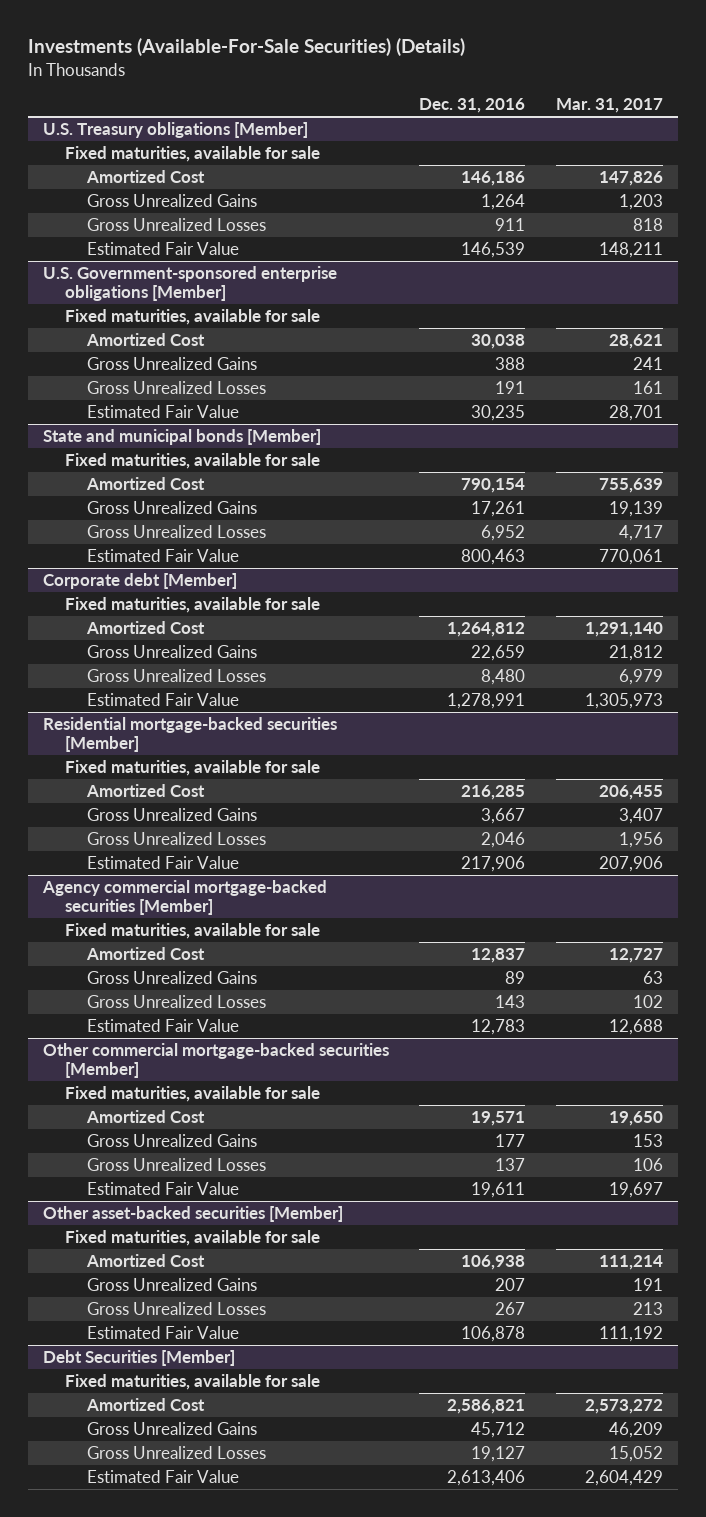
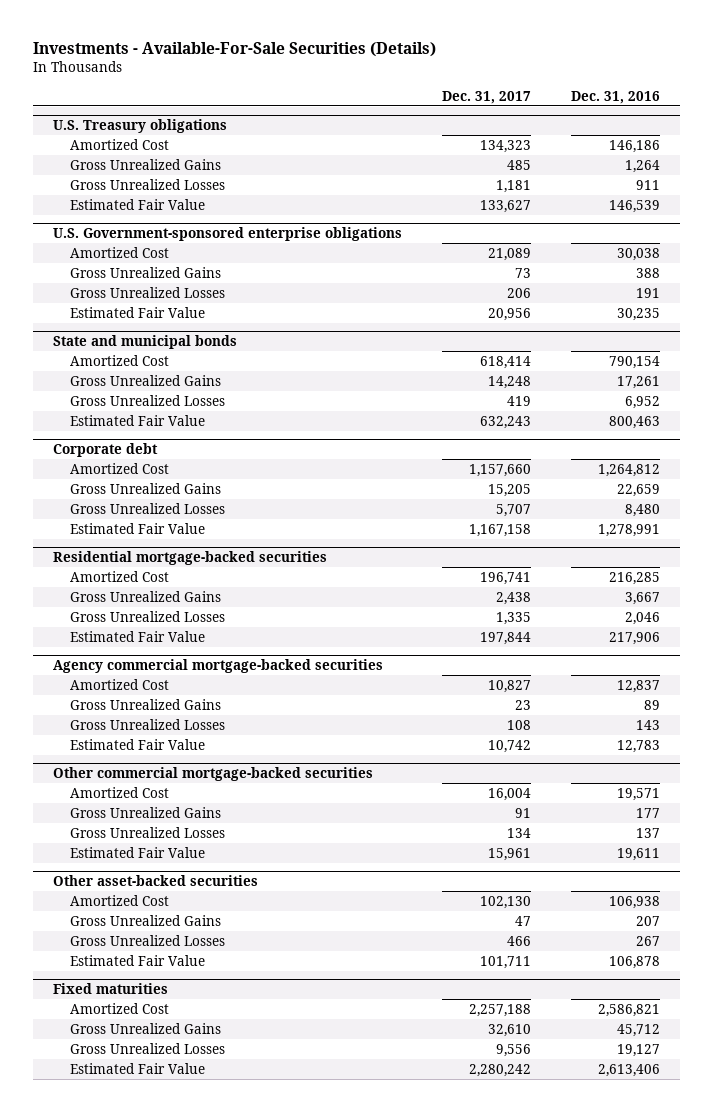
[27,38,465,57] Investments (Available-For-Sale Securities) (Details) -> [33,42,437,58] Investments - Available-For-Sale Securities (Details)
[555,98,663,114] Mar. 31, 2017 -> none
none -> [441,90,531,104] Dec. 31, 2017
[64,145,320,162] Fixed maturities, available for sale -> none
[42,121,308,138] U.S. Treasury obligations [Member] -> [53,119,228,134] U.S. Treasury obligations
[64,308,320,325] Fixed maturities, available for sale -> none
[42,265,337,301] U.S. Government-sponsored enterprise obligations [Member] -> [53,227,403,242] U.S. Government-sponsored enterprise obligations
[64,452,320,469] Fixed maturities, available for sale -> none
[42,428,321,445] State and municipal bonds [Member] -> [53,335,238,350] State and municipal bonds
[64,596,320,613] Fixed maturities, available for sale -> none
[42,572,237,589] Corporate debt [Member] -> [53,443,159,458] Corporate debt
[64,759,320,776] Fixed maturities, available for sale -> none
[42,716,337,752] Residential mortgage-backed securities [Member] -> [53,551,328,566] Residential mortgage-backed securities
[64,922,320,939] Fixed maturities, available for sale -> none
[41,879,327,915] Agency commercial mortgage-backed securities [Member] -> [53,659,384,674] Agency commercial mortgage-backed securities
[64,1085,320,1102] Fixed maturities, available for sale -> none
[42,1042,389,1078] Other commercial mortgage-backed securities [Member] -> [53,767,374,782] Other commercial mortgage-backed securities
[64,1229,320,1246] Fixed maturities, available for sale -> none
[42,1205,343,1222] Other asset-backed securities [Member] -> [53,875,259,887] Other asset-backed securities
[64,1373,320,1390] Fixed maturities, available for sale -> none
[42,1349,235,1366] Debt Securities [Member] -> [53,983,169,995] Fixed maturities

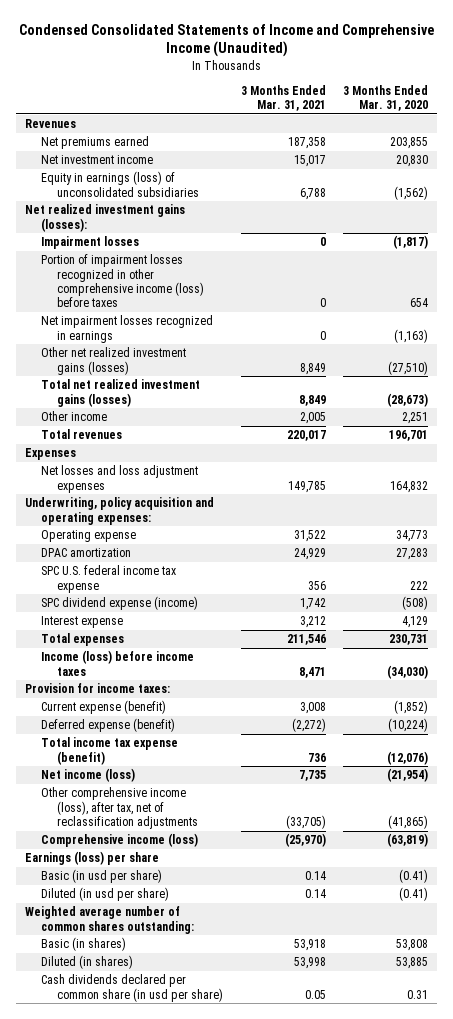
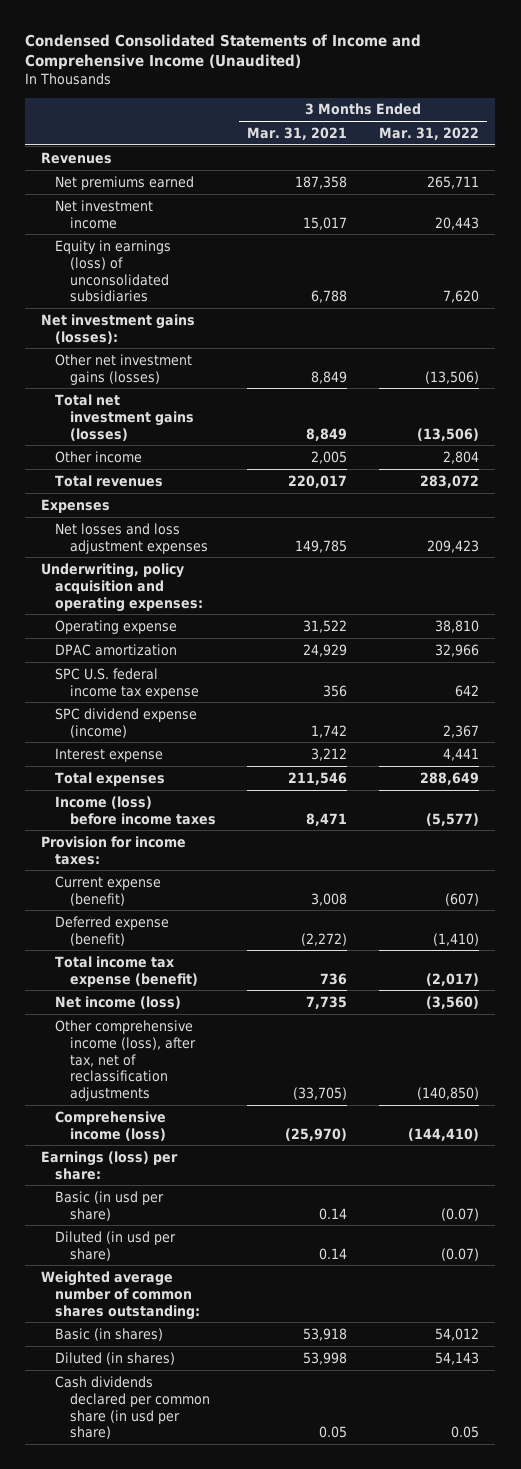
[343,84,429,112] 3 Months Ended Mar. 31, 2020 -> none
none -> [379,126,480,140] Mar. 31, 2022
[40,236,139,250] Impairment losses -> none
[40,254,204,308] Portion of impairment losses recognized in other comprehensive income (loss) before taxes -> none
[40,315,213,343] Net impairment losses recognized in earnings -> none
[25,204,186,232] Net realized investment gains (losses): -> [41,313,196,344] Net investment gains (losses):
[40,347,186,375] Other net realized investment gains (losses) -> [55,353,193,385] Other net investment gains (losses)
[40,379,200,407] Total net realized investment gains (losses) -> [55,393,194,441] Total net investment gains (losses)
[25,851,160,866] Earnings (loss) per share -> [41,1150,179,1180] Earnings (loss) per share:

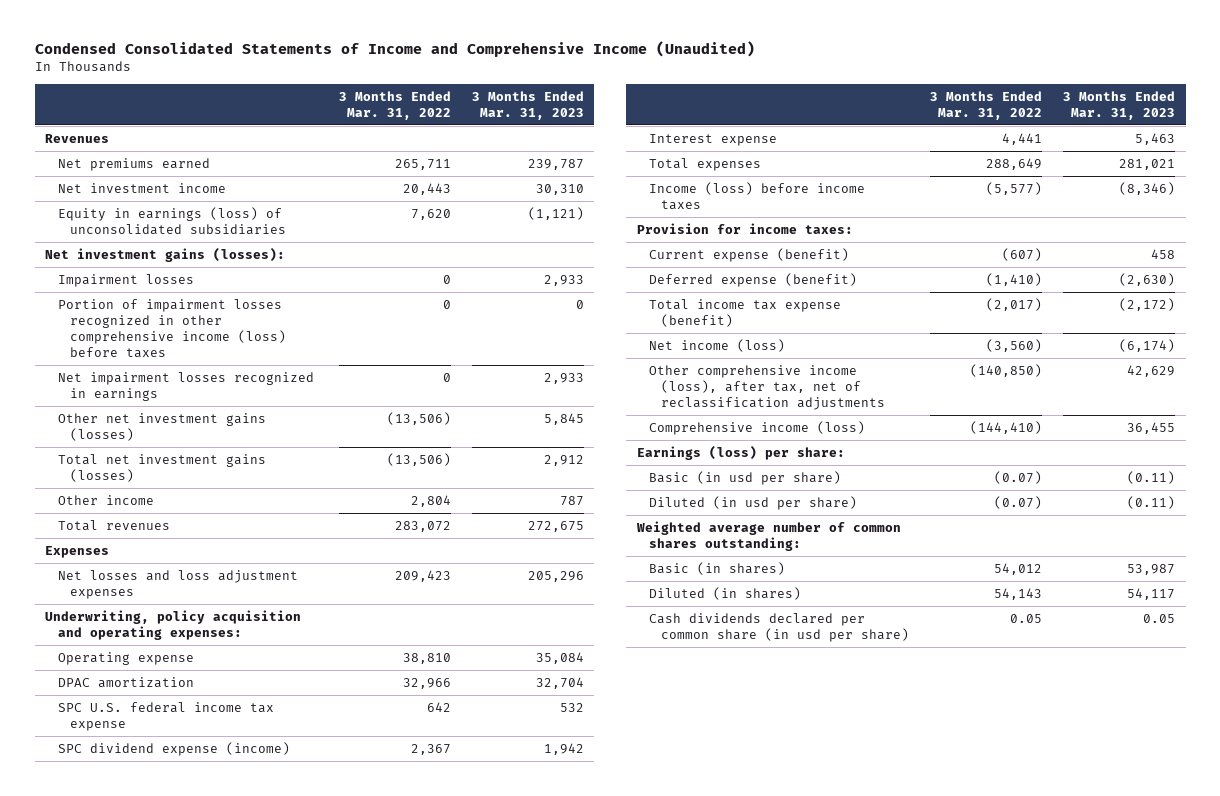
[247,126,348,140] Mar. 31, 2021 -> none
none -> [471,90,584,120] 3 Months Ended Mar. 31, 2023
none -> [57,273,194,287] Impairment losses
none -> [57,298,286,358] Portion of impairment losses recognized in other comprehensive income (loss) before taxes
none -> [57,371,314,401] Net impairment losses recognized in earnings

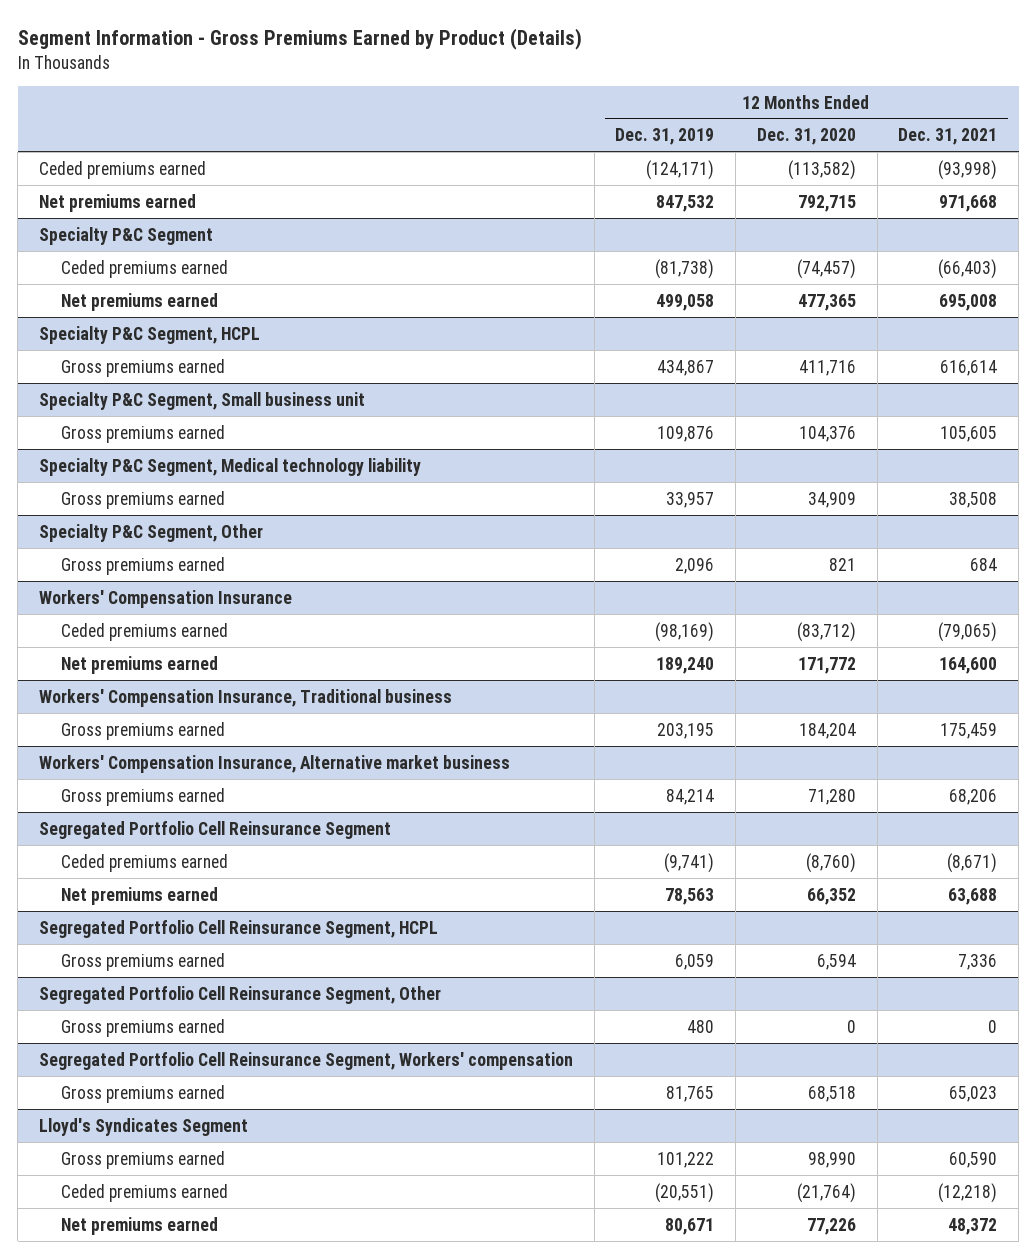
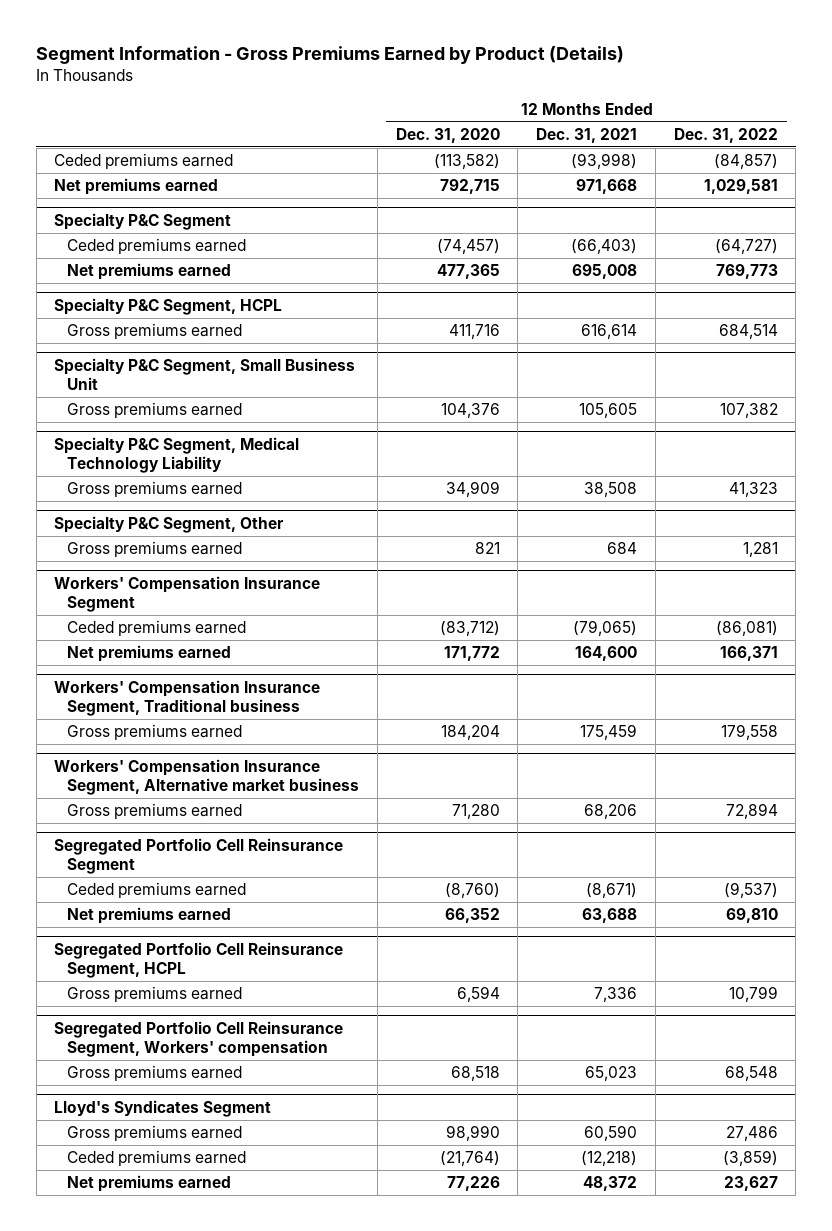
[615,128,715,146] Dec. 31, 2019 -> none
none -> [673,128,778,144] Dec. 31, 2022
[38,391,365,410] Specialty P&C Segment, Small business unit -> [54,357,356,390] Specialty P&C Segment, Small Business Unit
[38,457,421,476] Specialty P&C Segment, Medical technology liability -> [54,436,300,473] Specialty P&C Segment, Medical Technology Liability
[38,589,292,608] Workers' Compensation Insurance -> [54,575,321,612] Workers' Compensation Insurance Segment
[38,688,452,707] Workers' Compensation Insurance, Traditional business -> [54,679,321,716] Workers' Compensation Insurance Segment, Traditional business
[38,754,510,773] Workers' Compensation Insurance, Alternative market business -> [54,758,360,795] Workers' Compensation Insurance Segment, Alternative market business
[38,985,441,1004] Segregated Portfolio Cell Reinsurance Segment, Other -> none
[61,1018,226,1037] Gross premiums earned -> none

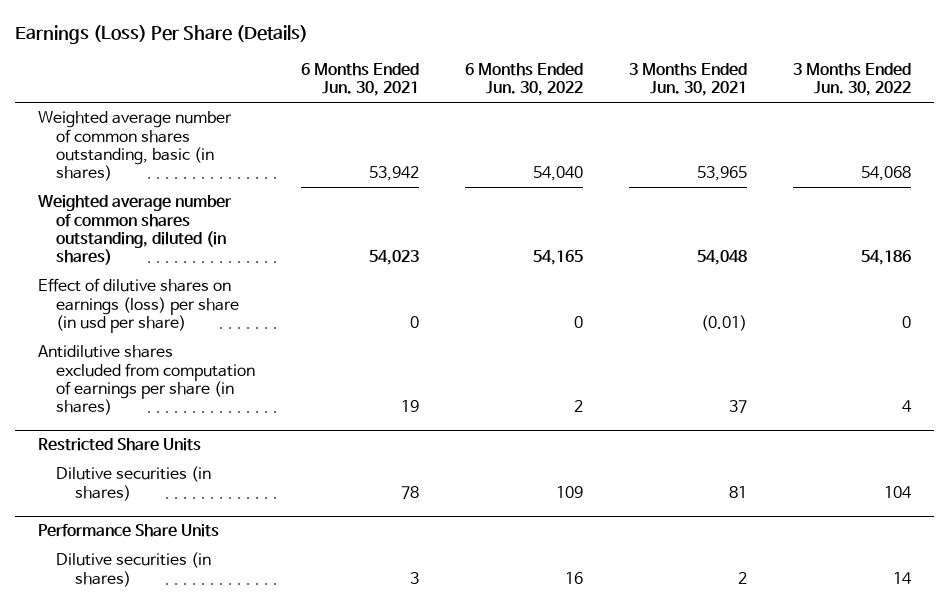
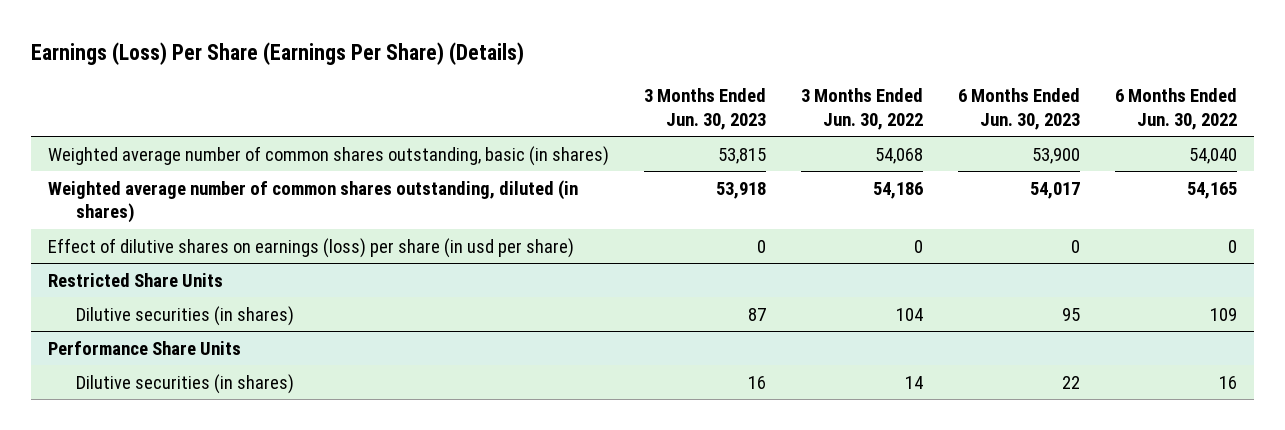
[14,25,308,45] Earnings (Loss) Per Share (Details) -> [31,41,525,65] Earnings (Loss) Per Share (Earnings Per Share) (Details)
[301,63,420,97] 6 Months Ended Jun. 30, 2021 -> none
[628,63,747,97] 3 Months Ended Jun. 30, 2021 -> none
none -> [644,88,767,130] 3 Months Ended Jun. 30, 2023
none -> [958,88,1081,130] 6 Months Ended Jun. 30, 2023
[37,345,256,416] Antidilutive shares excluded from computation of earnings per share (in shares) -> none

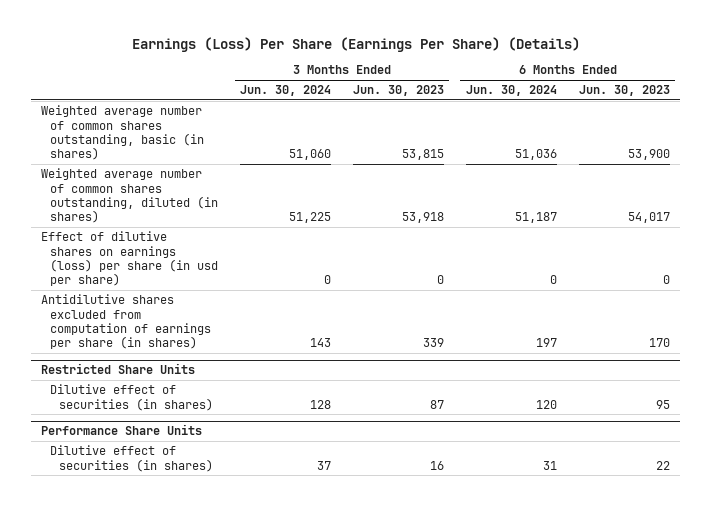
[801,88,924,130] 3 Months Ended Jun. 30, 2022 -> none
[1114,88,1237,130] 6 Months Ended Jun. 30, 2022 -> none
none -> [240,85,332,97] Jun. 30, 2024
none -> [465,85,557,97] Jun. 30, 2024
none -> [41,294,212,350] Antidilutive shares excluded from computation of earnings per share (in shares)
[76,305,295,326] Dilutive securities (in shares) -> [50,384,214,411] Dilutive effect of securities (in shares)
[76,373,295,394] Dilutive securities (in shares) -> [50,445,214,472] Dilutive effect of securities (in shares)

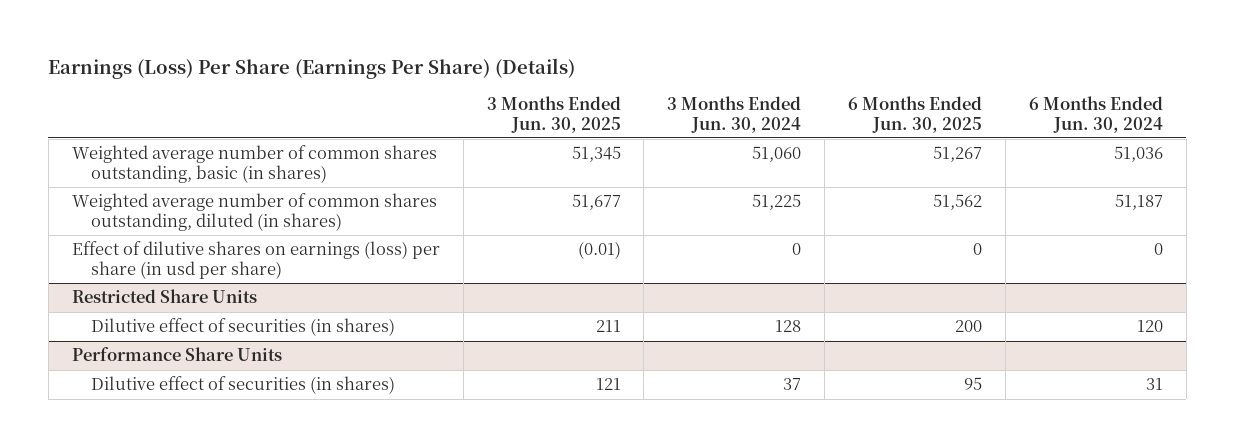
[353,85,445,97] Jun. 30, 2023 -> none
[578,85,670,97] Jun. 30, 2023 -> none
none -> [486,96,621,133] 3 Months Ended Jun. 30, 2025
none -> [847,96,982,133] 6 Months Ended Jun. 30, 2025
[41,294,212,350] Antidilutive shares excluded from computation of earnings per share (in shares) -> none

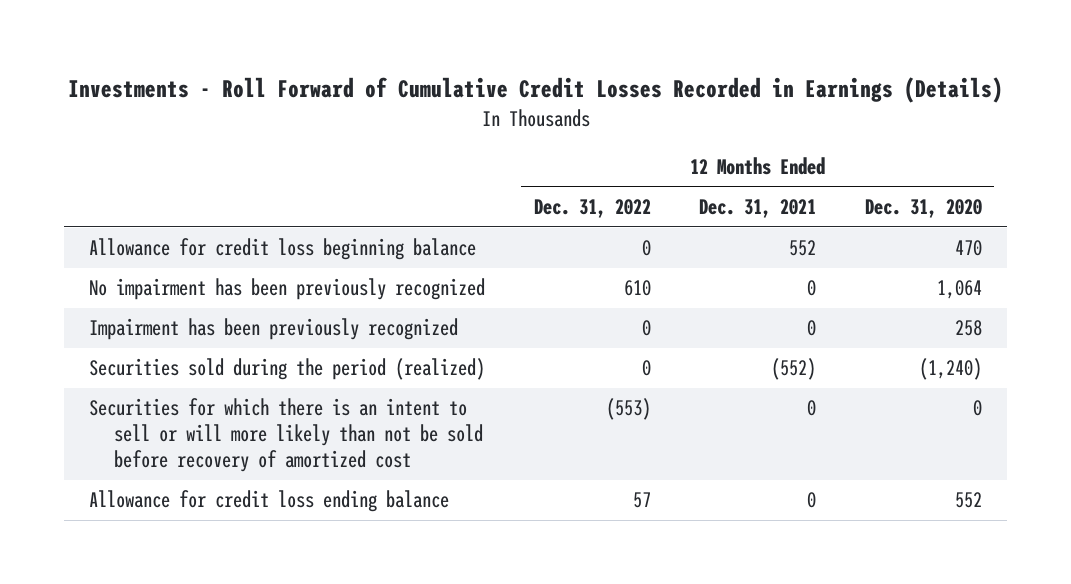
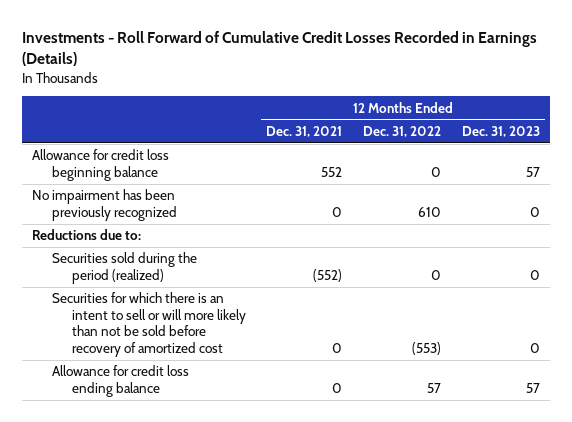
[865,198,983,218] Dec. 31, 2020 -> none
none -> [461,125,540,137] Dec. 31, 2023
[88,318,458,341] Impairment has been previously recognized -> none
none -> [32,229,142,241] Reductions due to:

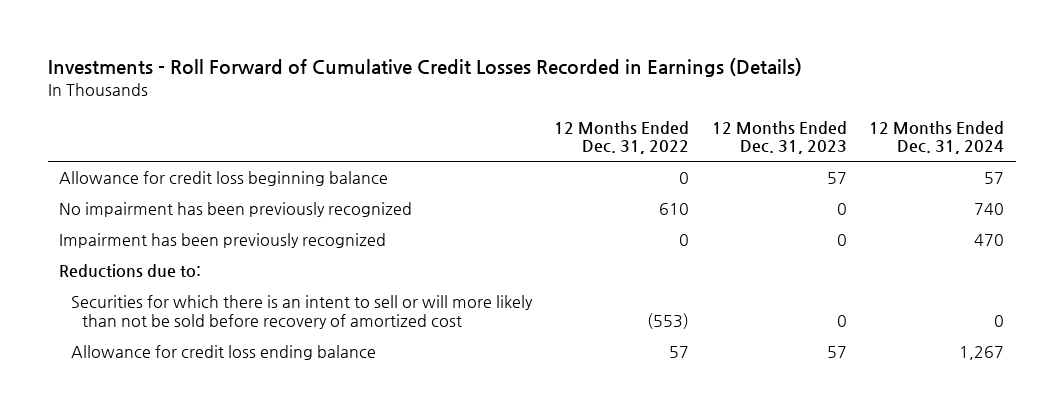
[266,125,343,137] Dec. 31, 2021 -> none
none -> [869,120,1005,155] 12 Months Ended Dec. 31, 2024
none -> [59,233,387,249] Impairment has been previously recognized
[52,252,198,284] Securities sold during the period (realized) -> none

